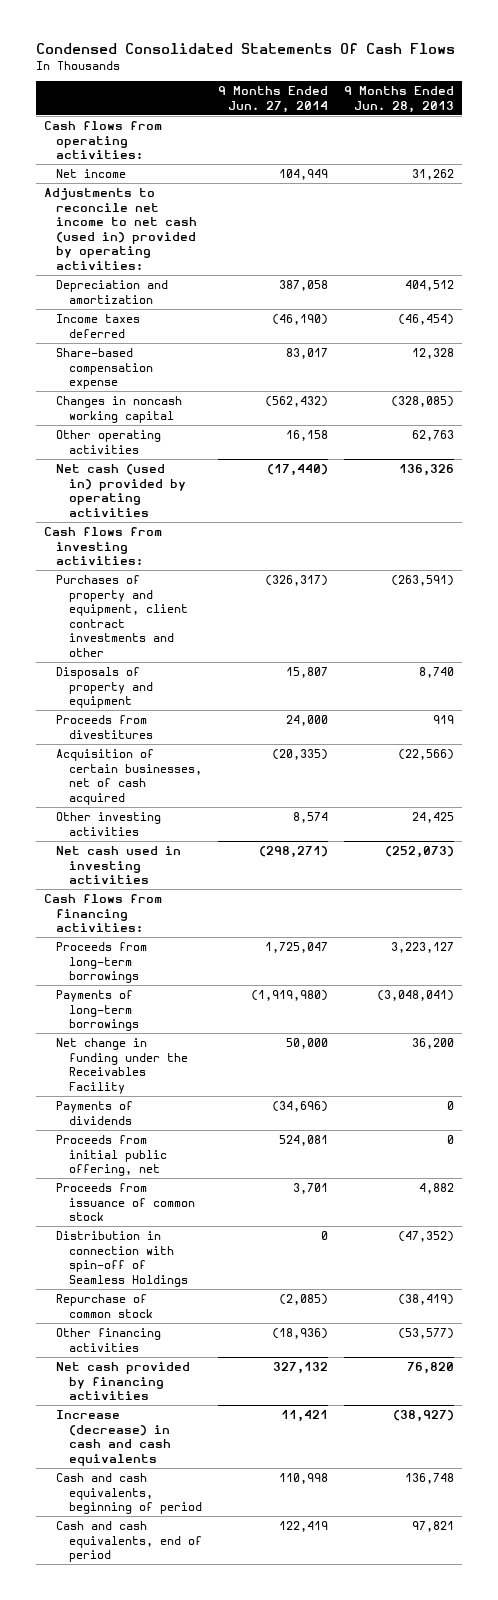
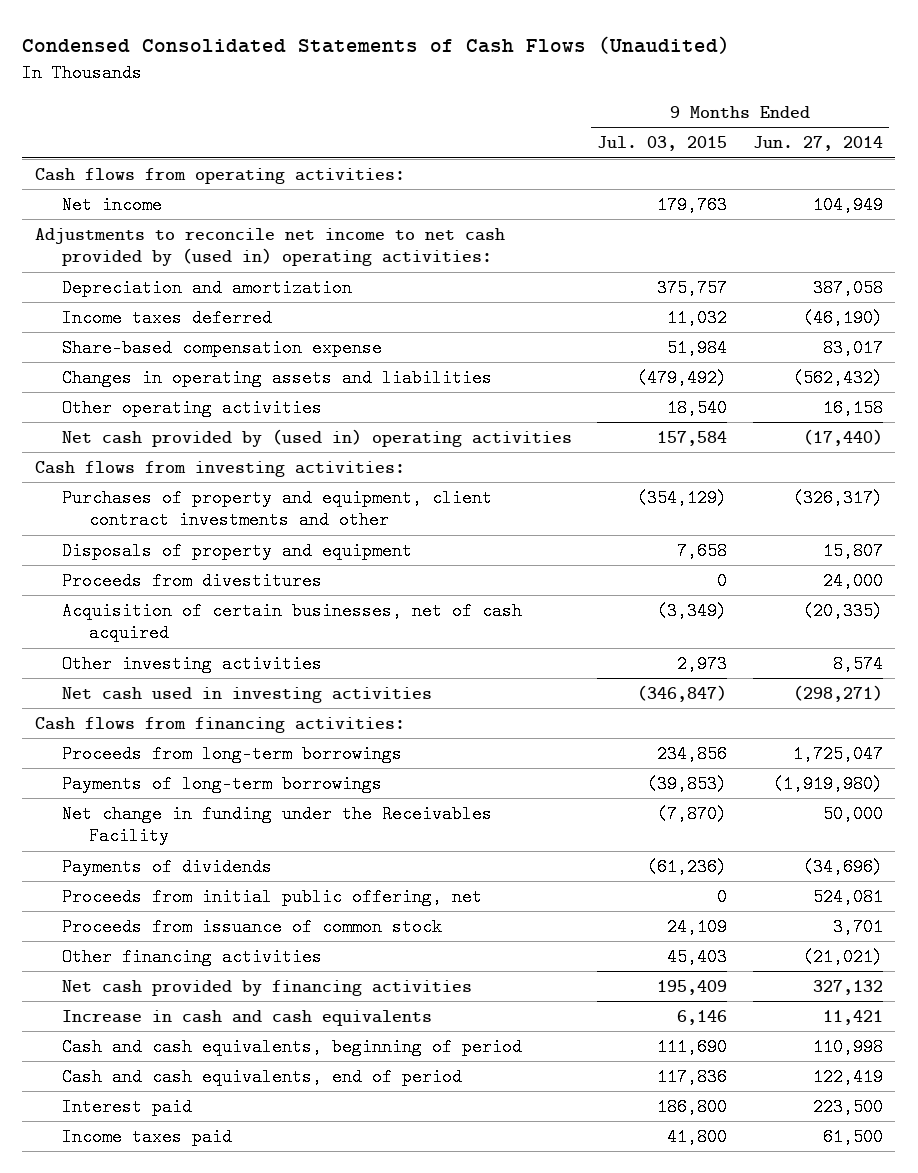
[36,42,456,54] Condensed Consolidated Statements Of Cash Flows -> [22,35,731,54] Condensed Consolidated Statements of Cash Flows (Unaudited)
[343,86,454,113] 9 Months Ended Jun. 28, 2013 -> none
none -> [597,136,728,152] Jul. 03, 2015
[43,188,198,270] Adjustments to reconcile net income to net cash (used in) provided by operating activities: -> [34,228,505,267] Adjustments to reconcile net income to net cash provided by (used in) operating activities:
[56,396,183,423] Changes in noncash working capital -> [62,369,493,388] Changes in operating assets and liabilities
[56,464,186,517] Net cash (used in) provided by operating activities -> [62,429,573,448] Net cash provided by (used in) operating activities
[56,1231,188,1287] Distribution in connection with spin-off of Seamless Holdings -> none
[56,1294,153,1318] Repurchase of common stock -> none
[271,1328,328,1340] (18,936) -> [802,948,883,967] (21,021)
[56,1410,171,1466] Increase (decrease) in cash and cash equivalents -> [62,1010,433,1027] Increase in cash and cash equivalents
none -> [62,1098,193,1117] Interest paid
none -> [62,1128,233,1147] Income taxes paid

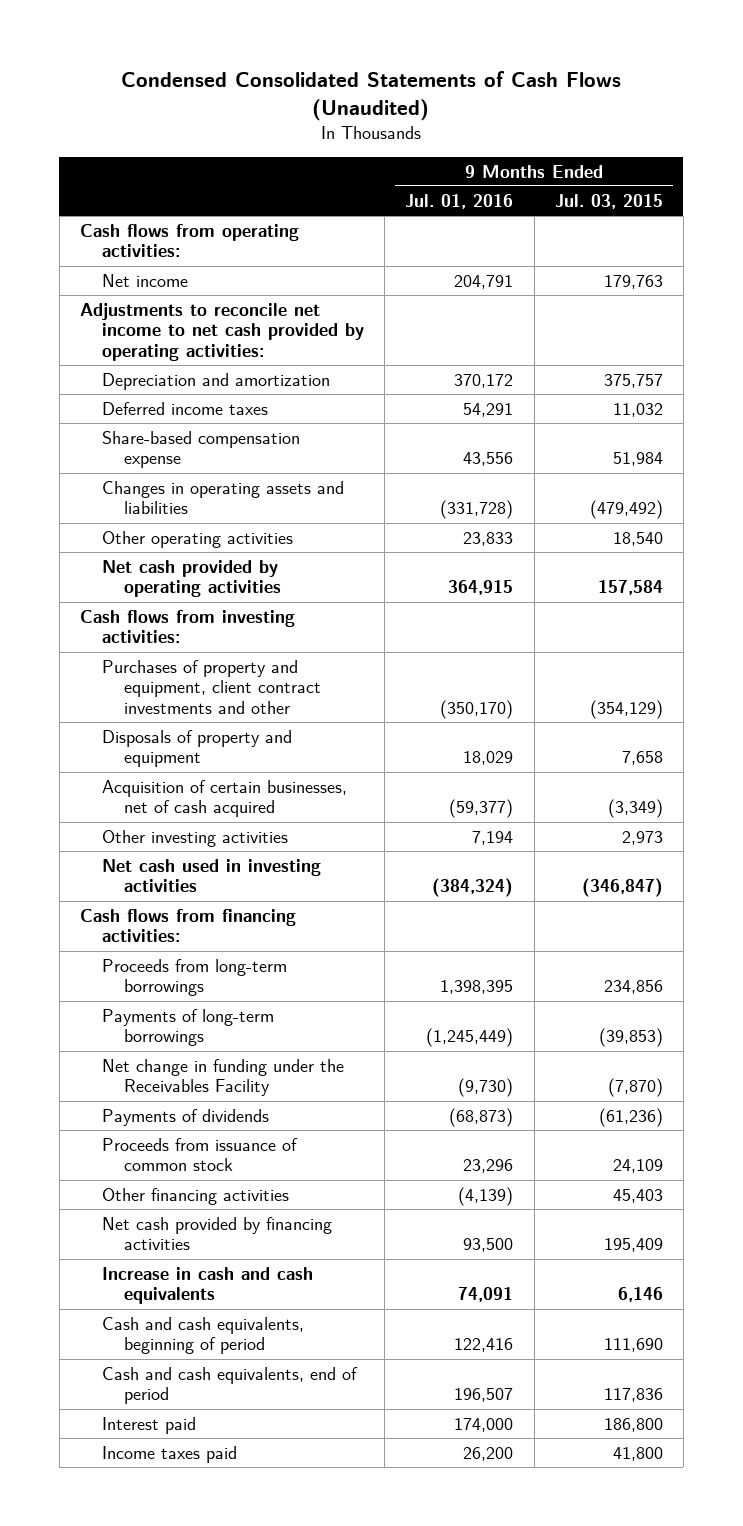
[752,136,883,152] Jun. 27, 2014 -> none
none -> [405,193,514,209] Jul. 01, 2016
[34,228,505,267] Adjustments to reconcile net income to net cash provided by (used in) operating activities: -> [79,302,365,362] Adjustments to reconcile net income to net cash provided by operating activities:
[62,309,273,328] Income taxes deferred -> [102,401,269,415] Deferred income taxes
[62,429,573,448] Net cash provided by (used in) operating activities -> [102,559,282,598] Net cash provided by operating activities
[62,572,323,591] Proceeds from divestitures -> none
[62,888,483,907] Proceeds from initial public offering, net -> none

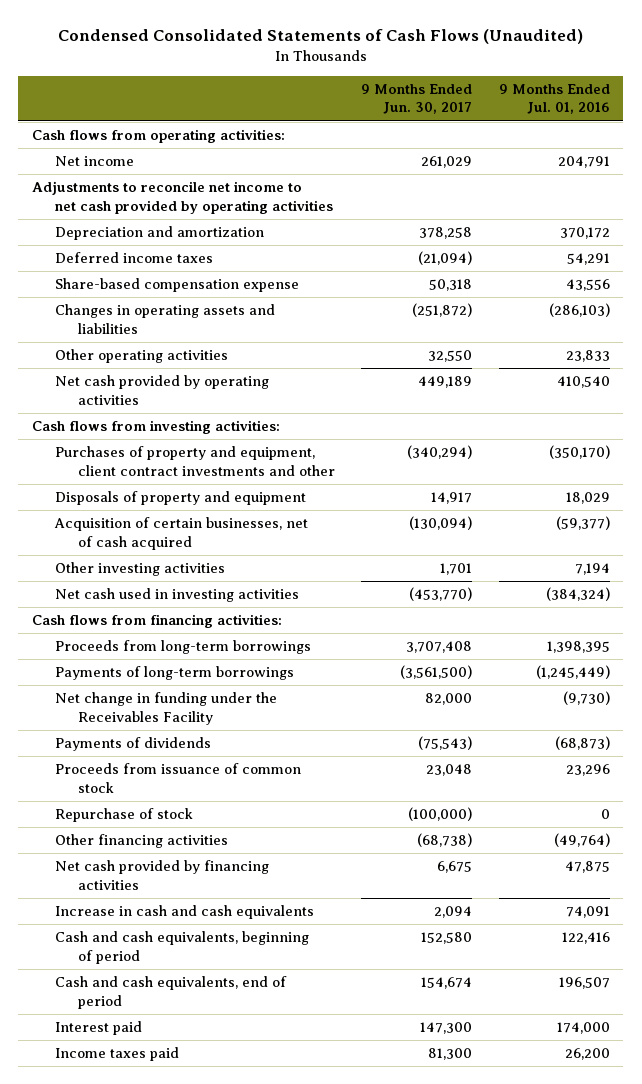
[554,193,663,209] Jul. 03, 2015 -> none
none -> [361,84,473,115] 9 Months Ended Jun. 30, 2017
[79,302,365,362] Adjustments to reconcile net income to net cash provided by operating activities: -> [31,181,333,214] Adjustments to reconcile net income to net cash provided by operating activities
[440,500,514,520] (331,728) -> [549,303,611,318] (286,103)
[448,580,514,596] 364,915 -> [557,376,611,389] 410,540
none -> [54,808,193,823] Repurchase of stock
[458,1186,514,1206] (4,139) -> [554,833,611,848] (49,764)
[463,1238,514,1253] 93,500 -> [565,861,611,874] 47,875

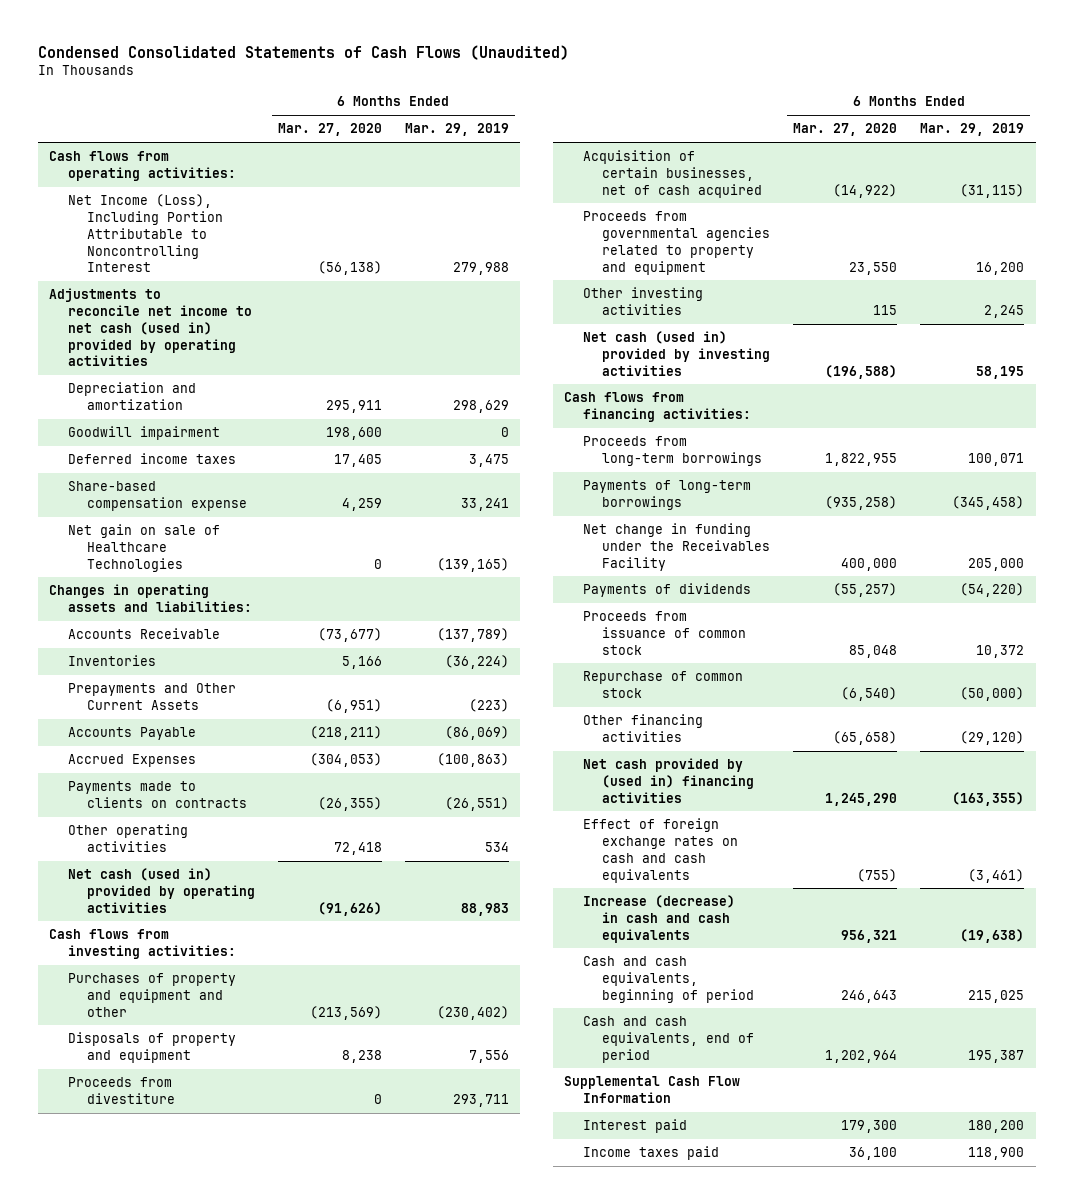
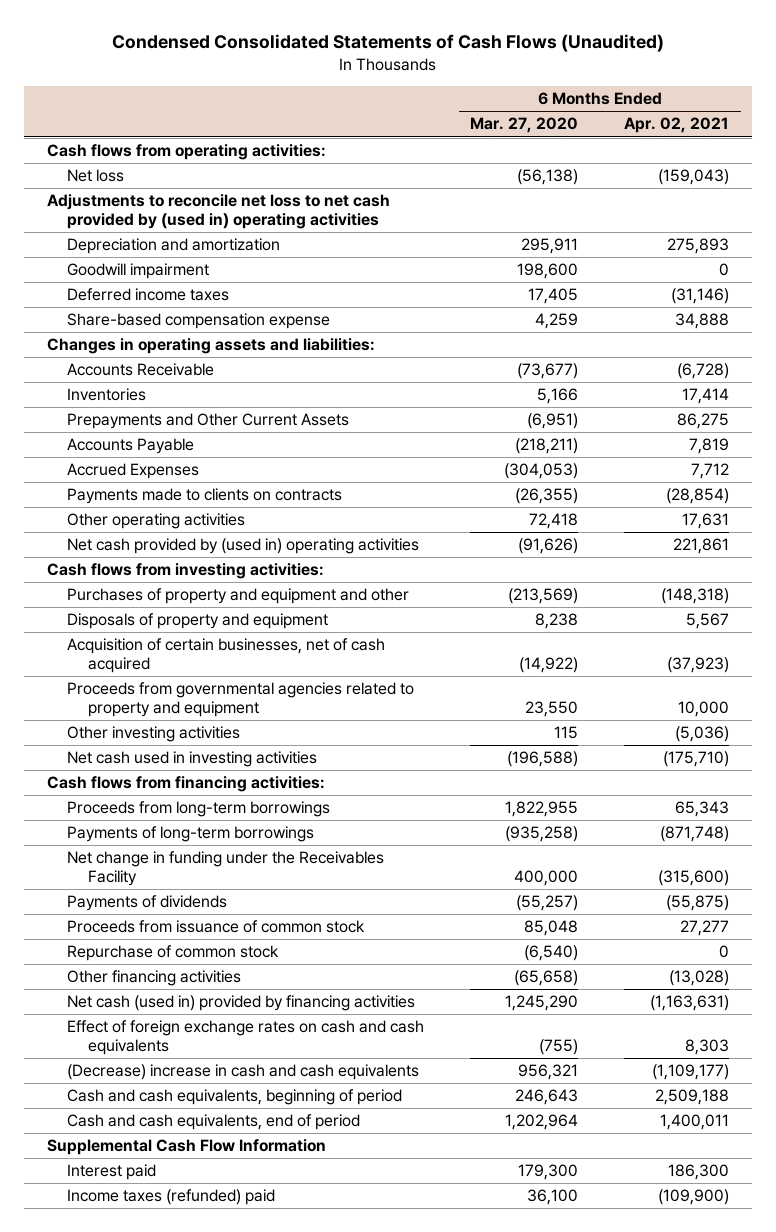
[404,123,509,137] Mar. 29, 2019 -> none
none -> [624,117,730,134] Apr. 02, 2021
[67,194,223,273] Net Income (Loss), Including Portion Attributable to Noncontrolling Interest -> [67,169,125,183] Net loss
[48,288,252,367] Adjustments to reconcile net income to net cash (used in) provided by operating activities -> [46,194,390,229] Adjustments to reconcile net loss to net cash provided by (used in) operating activities
[67,524,220,572] Net gain on sale of Healthcare Technologies -> none
[67,868,255,913] Net cash (used in) provided by operating activities -> [67,538,420,555] Net cash provided by (used in) operating activities
[67,1077,175,1104] Proceeds from divestiture -> none
[583,331,771,376] Net cash (used in) provided by investing activities -> [67,751,318,768] Net cash used in investing activities
[583,758,755,803] Net cash provided by (used in) financing activities -> [67,995,416,1012] Net cash (used in) provided by financing activities
[583,895,736,943] Increase (decrease) in cash and cash equivalents -> [67,1064,420,1081] (Decrease) increase in cash and cash equivalents
[583,1146,720,1161] Income taxes paid -> [67,1189,276,1206] Income taxes (refunded) paid

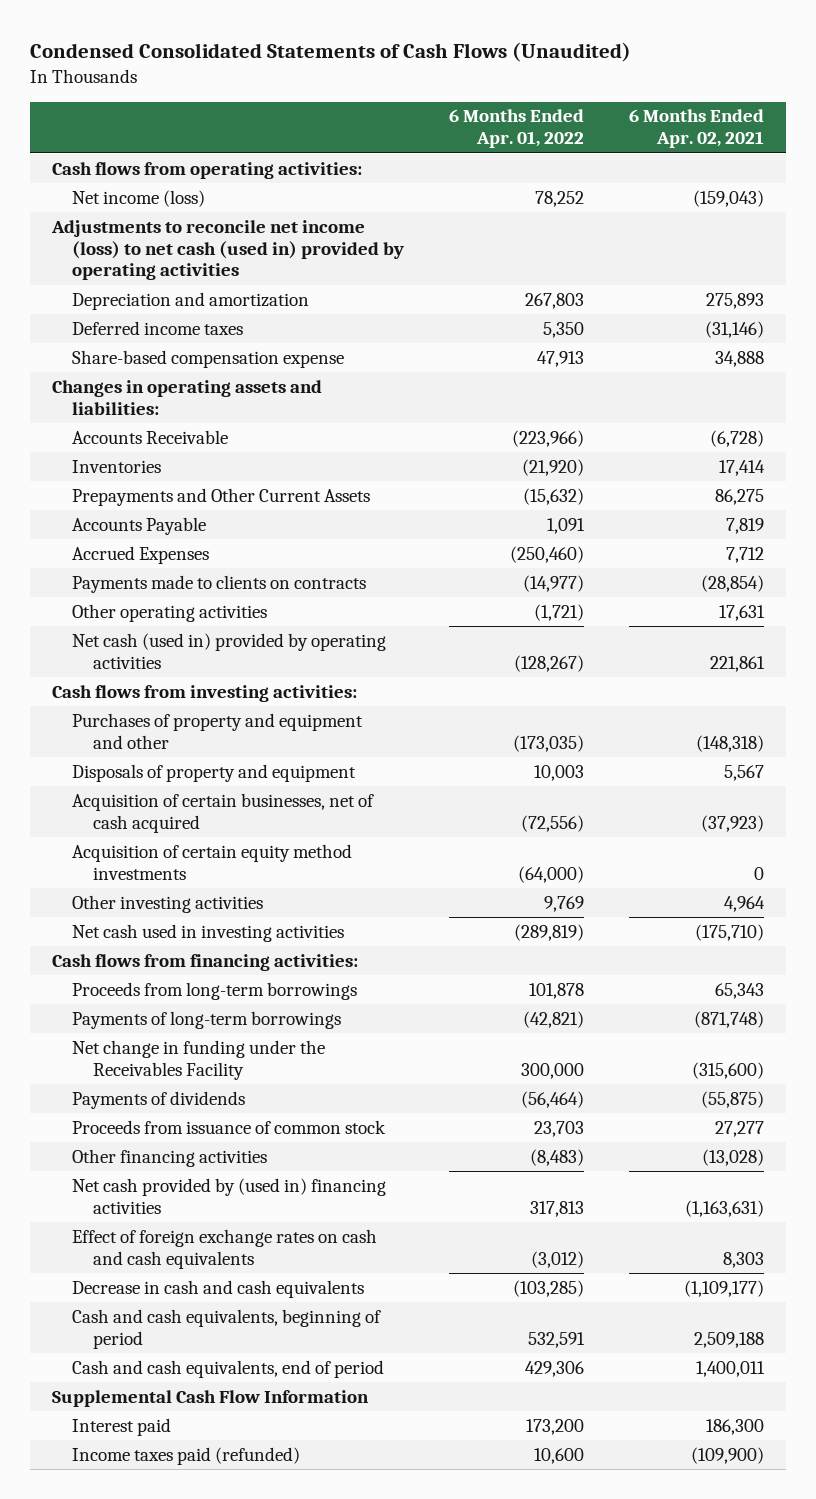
[470,117,579,134] Mar. 27, 2020 -> none
none -> [449,109,585,149] 6 Months Ended Apr. 01, 2022
[67,169,125,183] Net loss -> [72,189,206,207] Net income (loss)
[46,194,390,229] Adjustments to reconcile net loss to net cash provided by (used in) operating activities -> [51,219,405,281] Adjustments to reconcile net income (loss) to net cash (used in) provided by operating activities
[67,263,210,280] Goodwill impairment -> none
[67,538,420,555] Net cash provided by (used in) operating activities -> [72,632,387,669] Net cash (used in) provided by operating activities
[67,682,415,717] Proceeds from governmental agencies related to property and equipment -> none
none -> [72,843,353,880] Acquisition of certain equity method investments
[675,726,730,743] (5,036) -> [723,895,765,912] 4,964
[67,945,280,962] Repurchase of common stock -> none
[67,995,416,1012] Net cash (used in) provided by financing activities -> [72,1177,387,1214] Net cash provided by (used in) financing activities
[67,1064,420,1081] (Decrease) increase in cash and cash equivalents -> [72,1279,365,1298] Decrease in cash and cash equivalents
[67,1189,276,1206] Income taxes (refunded) paid -> [72,1446,301,1465] Income taxes paid (refunded)

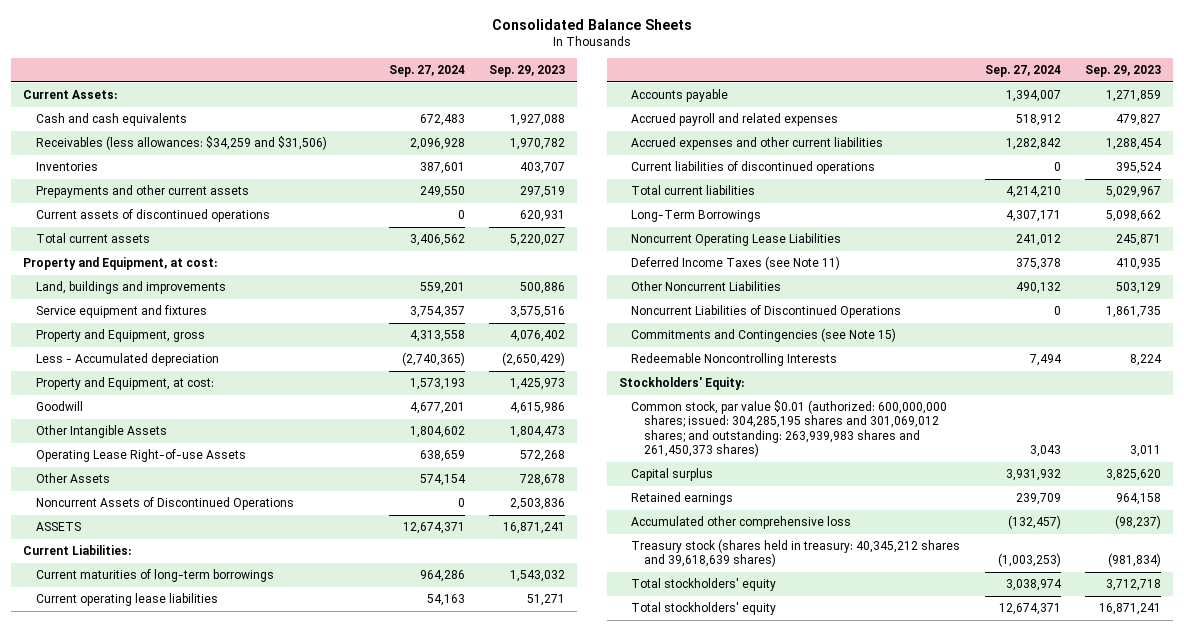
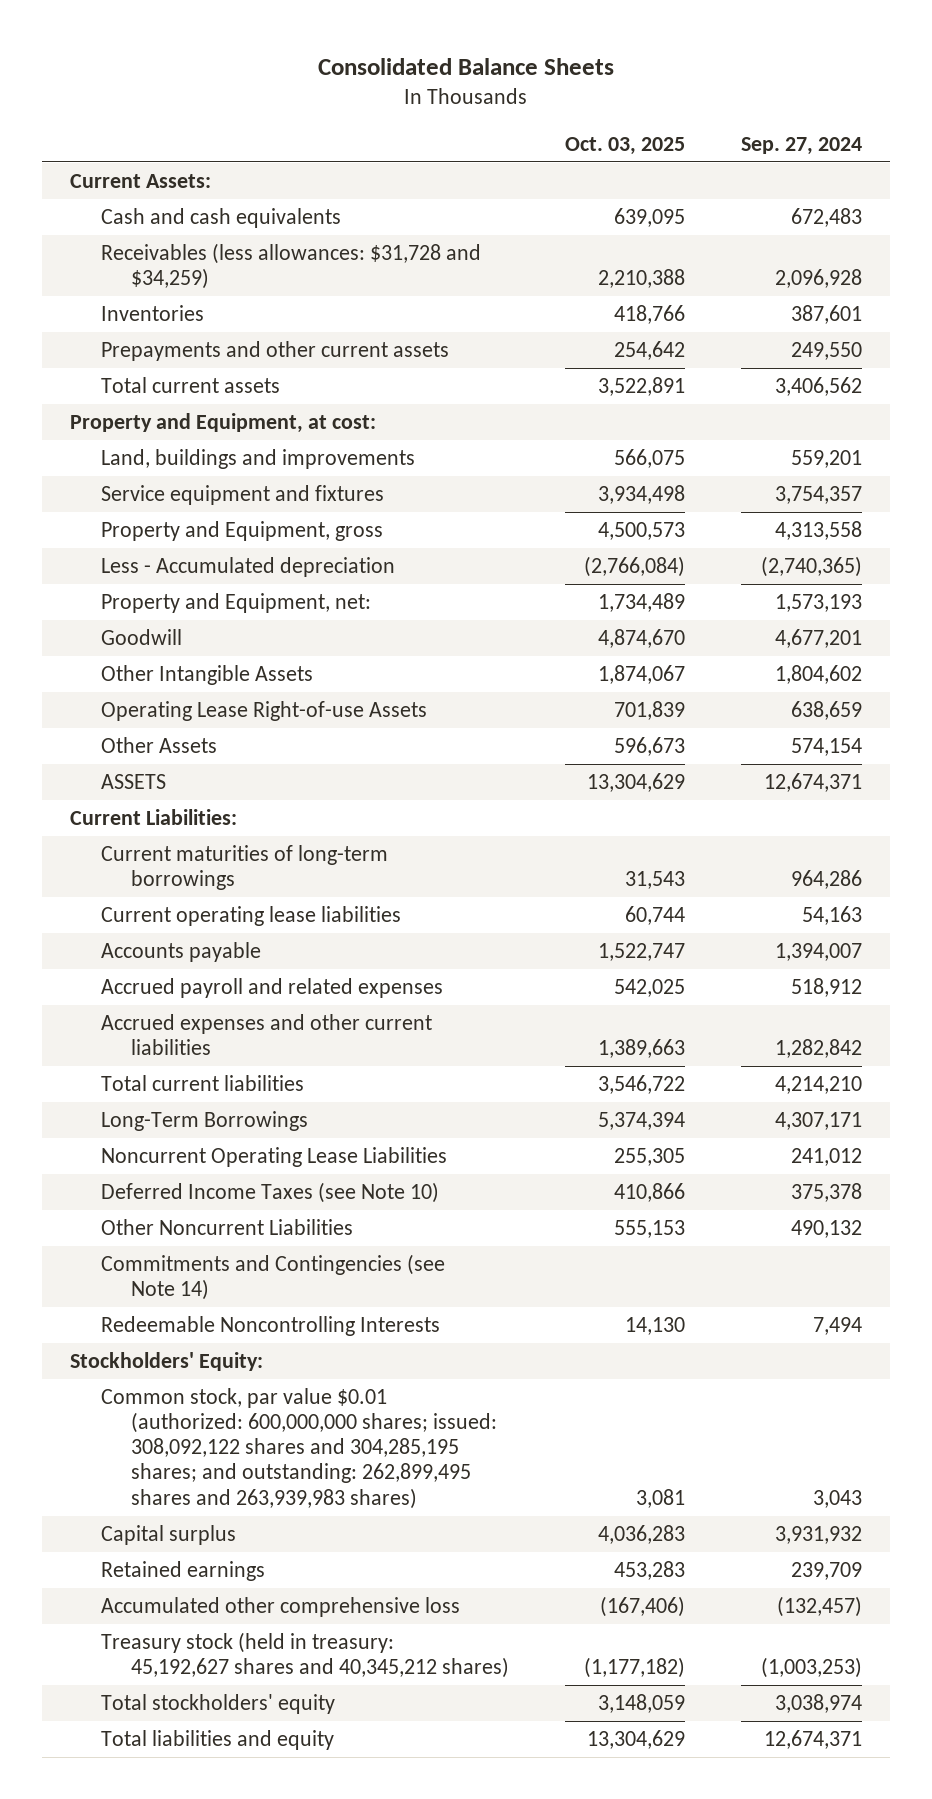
[488,65,565,78] Sep. 29, 2023 -> none
none -> [565,136,686,155] Oct. 03, 2025
[35,136,327,151] Receivables (less allowances: $34,259 and $31,506) -> [100,243,481,290] Receivables (less allowances: $31,728 and $34,259)
[35,209,270,223] Current assets of discontinued operations -> none
[35,377,214,391] Property and Equipment, at cost: -> [100,593,371,614] Property and Equipment, net:
[35,497,294,511] Noncurrent Assets of Discontinued Operations -> none
[631,161,876,175] Current liabilities of discontinued operations -> none
[631,256,841,271] Deferred Income Taxes (see Note 11) -> [100,1182,439,1204] Deferred Income Taxes (see Note 10)
[631,305,902,319] Noncurrent Liabilities of Discontinued Operations -> none
[631,328,897,343] Commitments and Contingencies (see Note 15) -> [100,1254,445,1301] Commitments and Contingencies (see Note 14)
[631,400,948,458] Common stock, par value $0.01 (authorized: 600,000,000 shares; issued: 304,285,195 shares and 301,069,012 shares; and outstanding: 263,939,983 shares and 261,450,373 shares) -> [100,1388,498,1509] Common stock, par value $0.01 (authorized: 600,000,000 shares; issued: 308,092,122 shares and 304,285,195 shares; and outstanding: 262,899,495 shares and 263,939,983 shares)
[631,539,961,568] Treasury stock (shares held in treasury: 40,345,212 shares and 39,618,639 shares) -> [100,1632,510,1679] Treasury stock (held in treasury: 45,192,627 shares and 40,345,212 shares)
[631,602,777,616] Total stockholders' equity -> [100,1730,334,1751] Total liabilities and equity

